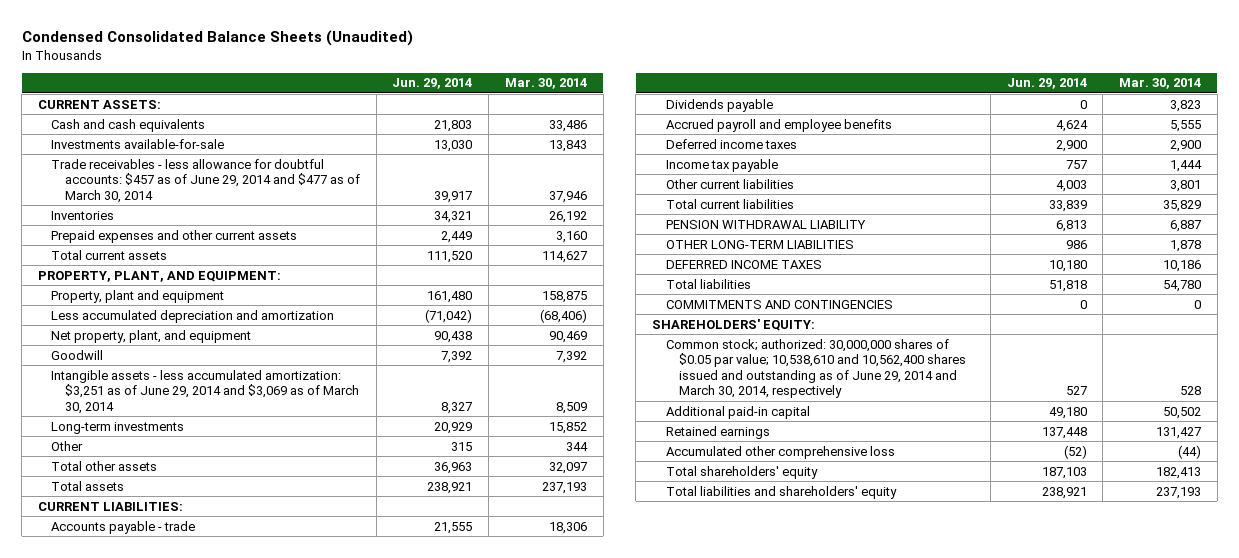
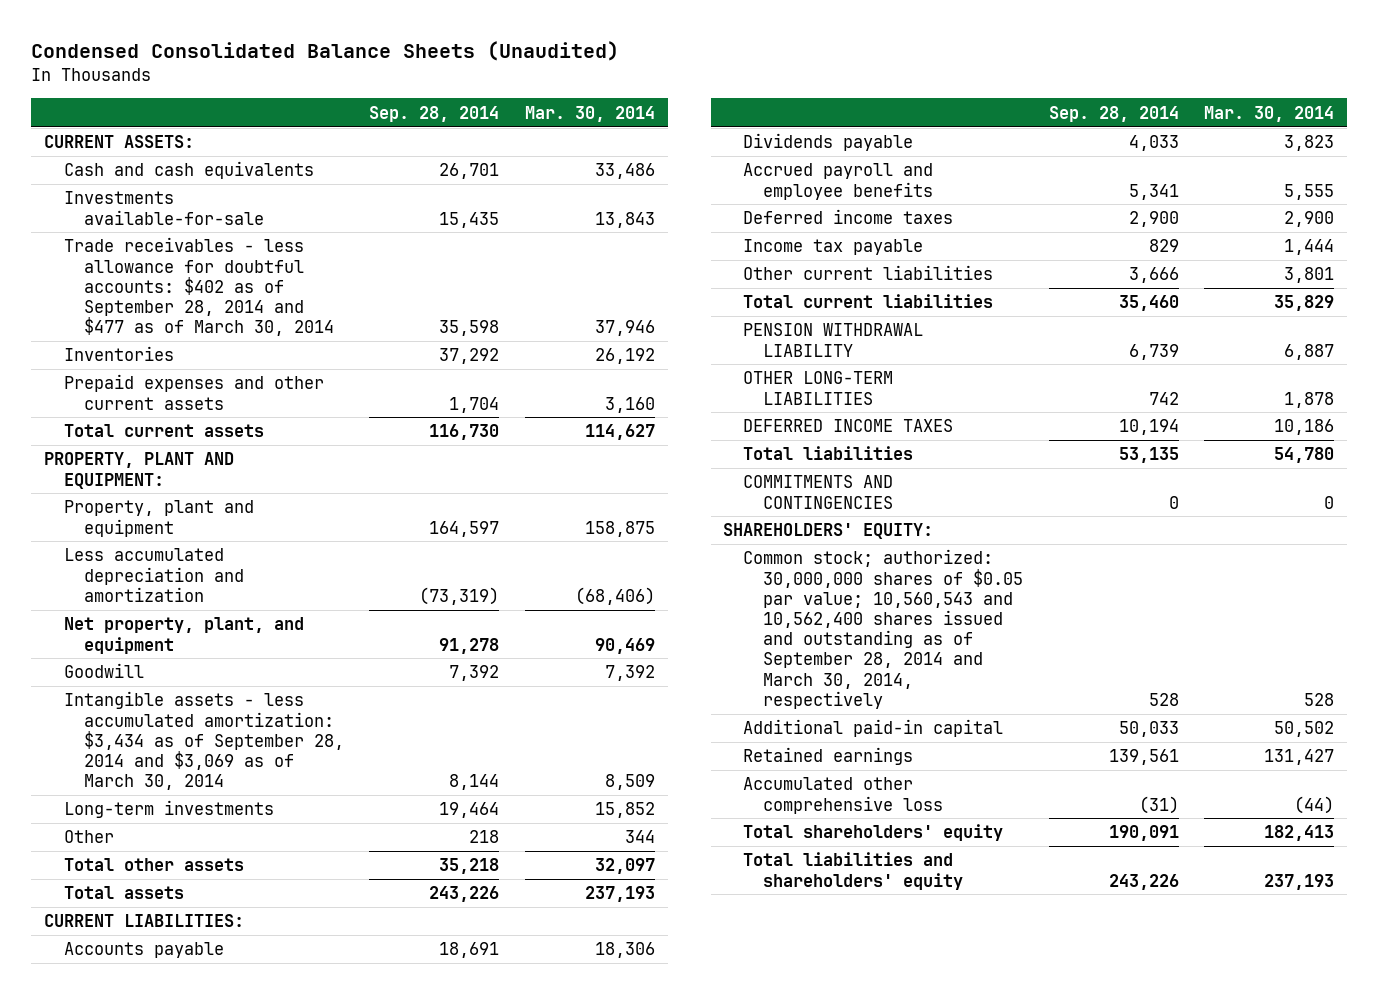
[392,78,473,90] Jun. 29, 2014 -> none
none -> [369,105,500,122] Sep. 28, 2014
[51,158,360,203] Trade receivables - less allowance for doubtful accounts: $457 as of June 29, 2014 and $477 as of March 30, 2014 -> [63,237,335,337] Trade receivables - less allowance for doubtful accounts: $402 as of September 28, 2014 and $477 as of March 30, 2014
[37,270,281,282] PROPERTY, PLANT, AND EQUIPMENT: -> [43,452,234,489] PROPERTY, PLANT AND EQUIPMENT:
[51,369,359,414] Intangible assets - less accumulated amortization: $3,251 as of June 29, 2014 and $3,069 as of March 30, 2014 -> [63,691,345,791] Intangible assets - less accumulated amortization: $3,434 as of September 28, 2014 and $3,069 as of March 30, 2014
[51,520,196,534] Accounts payable - trade -> [63,942,224,959] Accounts payable
[665,338,966,399] Common stock; authorized: 30,000,000 shares of $0.05 par value; 10,538,610 and 10,562,400 shares issued and outstanding as of June 29, 2014 and March 30, 2014, respectively -> [743,549,1024,709] Common stock; authorized: 30,000,000 shares of $0.05 par value; 10,560,543 and 10,562,400 shares issued and outstanding as of September 28, 2014 and March 30, 2014, respectively

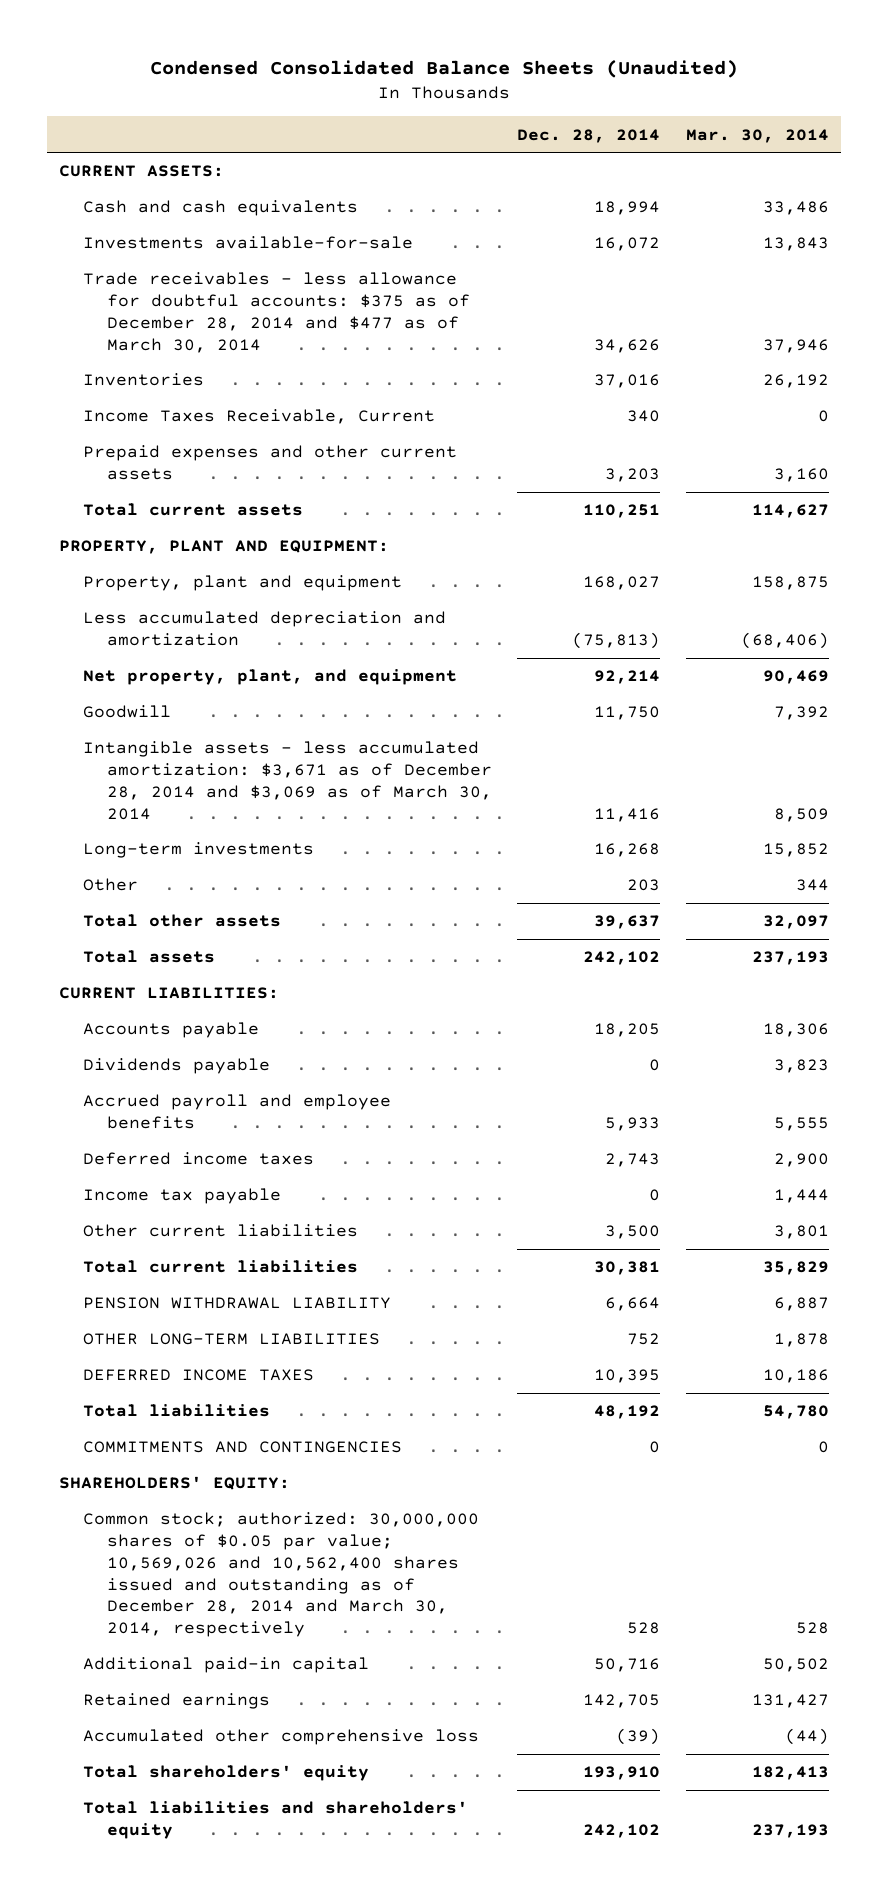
[369,105,500,122] Sep. 28, 2014 -> none
none -> [517,128,661,143] Dec. 28, 2014
[63,237,335,337] Trade receivables - less allowance for doubtful accounts: $402 as of September 28, 2014 and $477 as of March 30, 2014 -> [83,272,471,353] Trade receivables - less allowance for doubtful accounts: $375 as of December 28, 2014 and $477 as of March 30, 2014
none -> [83,409,436,425] Income Taxes Receivable, Current
[63,691,345,791] Intangible assets - less accumulated amortization: $3,434 as of September 28, 2014 and $3,069 as of March 30, 2014 -> [83,741,493,820] Intangible assets - less accumulated amortization: $3,671 as of December 28, 2014 and $3,069 as of March 30, 2014
[743,549,1024,709] Common stock; authorized: 30,000,000 shares of $0.05 par value; 10,560,543 and 10,562,400 shares issued and outstanding as of September 28, 2014 and March 30, 2014, respectively -> [83,1512,480,1638] Common stock; authorized: 30,000,000 shares of $0.05 par value; 10,569,026 and 10,562,400 shares issued and outstanding as of December 28, 2014 and March 30, 2014, respectively

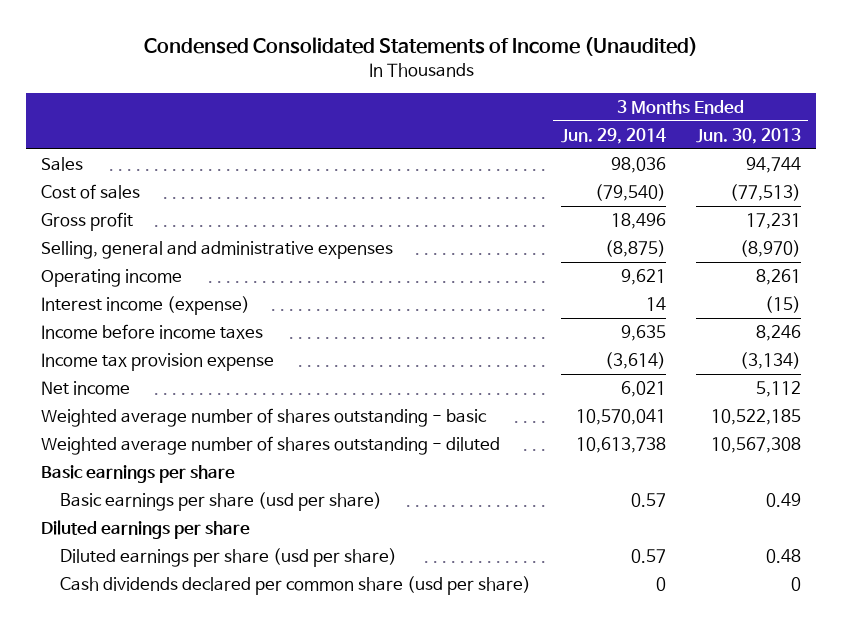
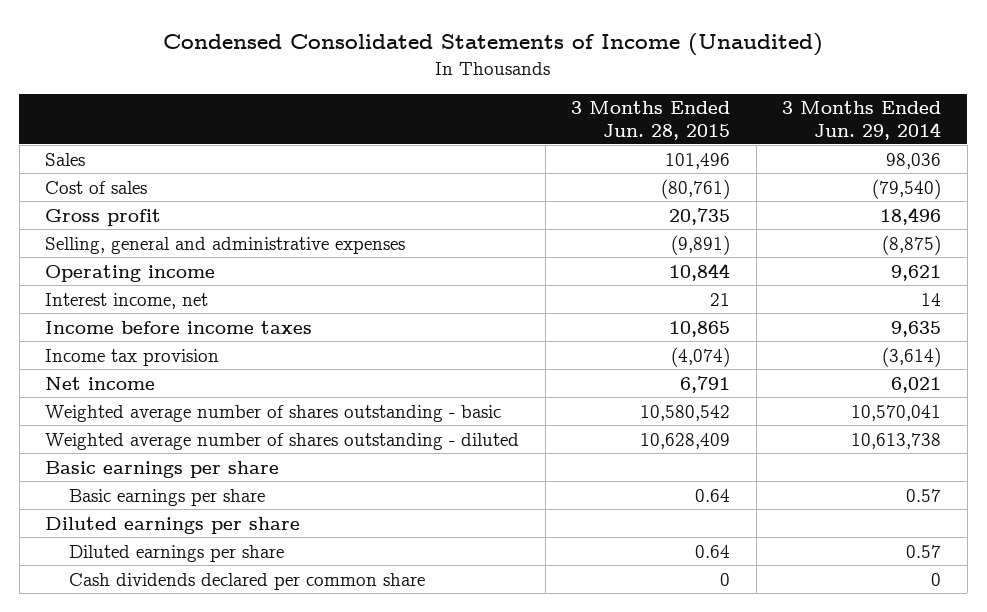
[695,127,801,144] Jun. 30, 2013 -> none
none -> [571,101,731,140] 3 Months Ended Jun. 28, 2015
[41,296,251,316] Interest income (expense) -> [45,292,209,309] Interest income, net
[41,353,275,372] Income tax provision expense -> [45,348,220,366] Income tax provision
[59,492,382,512] Basic earnings per share (usd per share) -> [68,488,265,506] Basic earnings per share
[59,548,397,568] Diluted earnings per share (usd per share) -> [68,544,284,562] Diluted earnings per share
[59,576,531,596] Cash dividends declared per common share (usd per share) -> [68,572,425,590] Cash dividends declared per common share

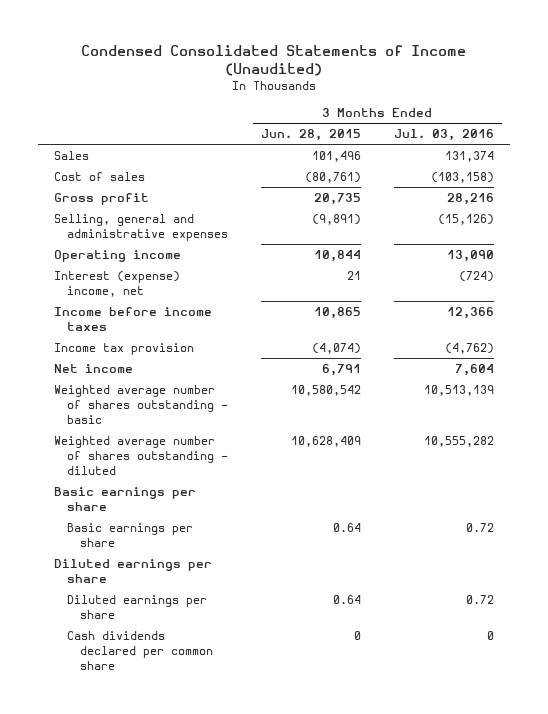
[782,101,942,140] 3 Months Ended Jun. 29, 2014 -> none
none -> [393,129,494,142] Jul. 03, 2016
[45,292,209,309] Interest income, net -> [54,271,181,298] Interest (expense) income, net

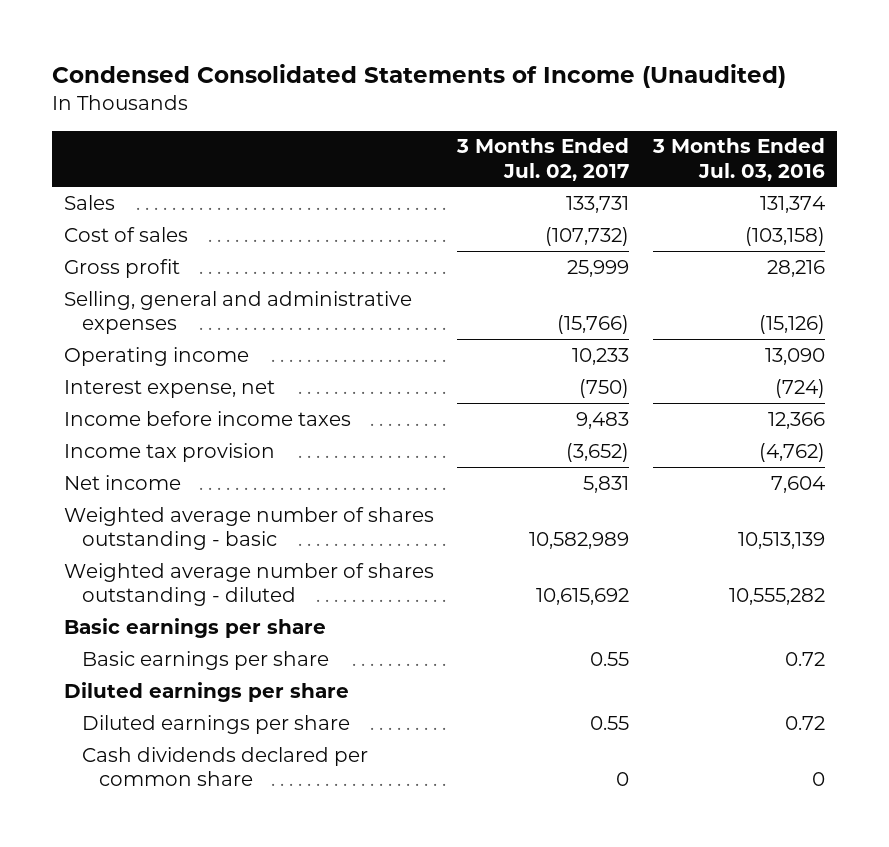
[261,129,362,142] Jun. 28, 2015 -> none
none -> [456,138,630,181] 3 Months Ended Jul. 02, 2017
[54,271,181,298] Interest (expense) income, net -> [64,379,276,398] Interest expense, net

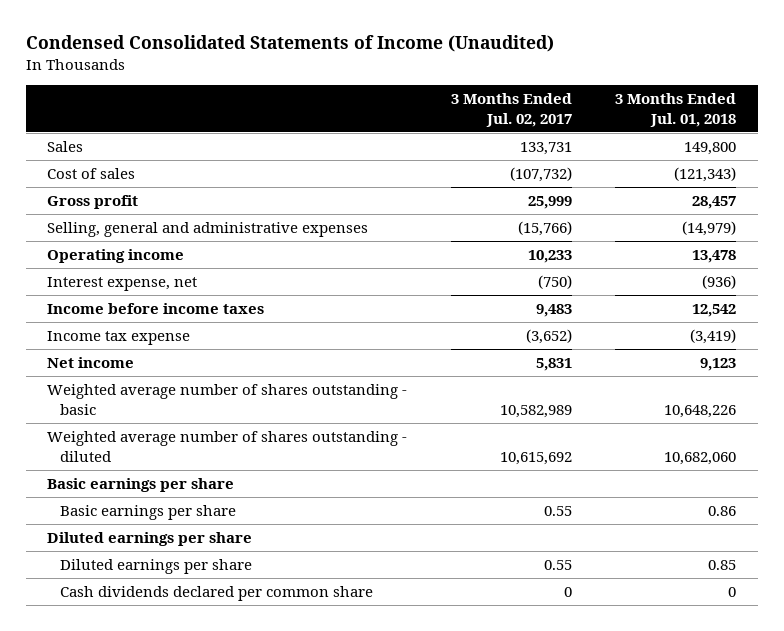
[651,138,825,181] 3 Months Ended Jul. 03, 2016 -> none
none -> [615,93,737,127] 3 Months Ended Jul. 01, 2018
[64,442,276,462] Income tax provision -> [47,331,191,346] Income tax expense

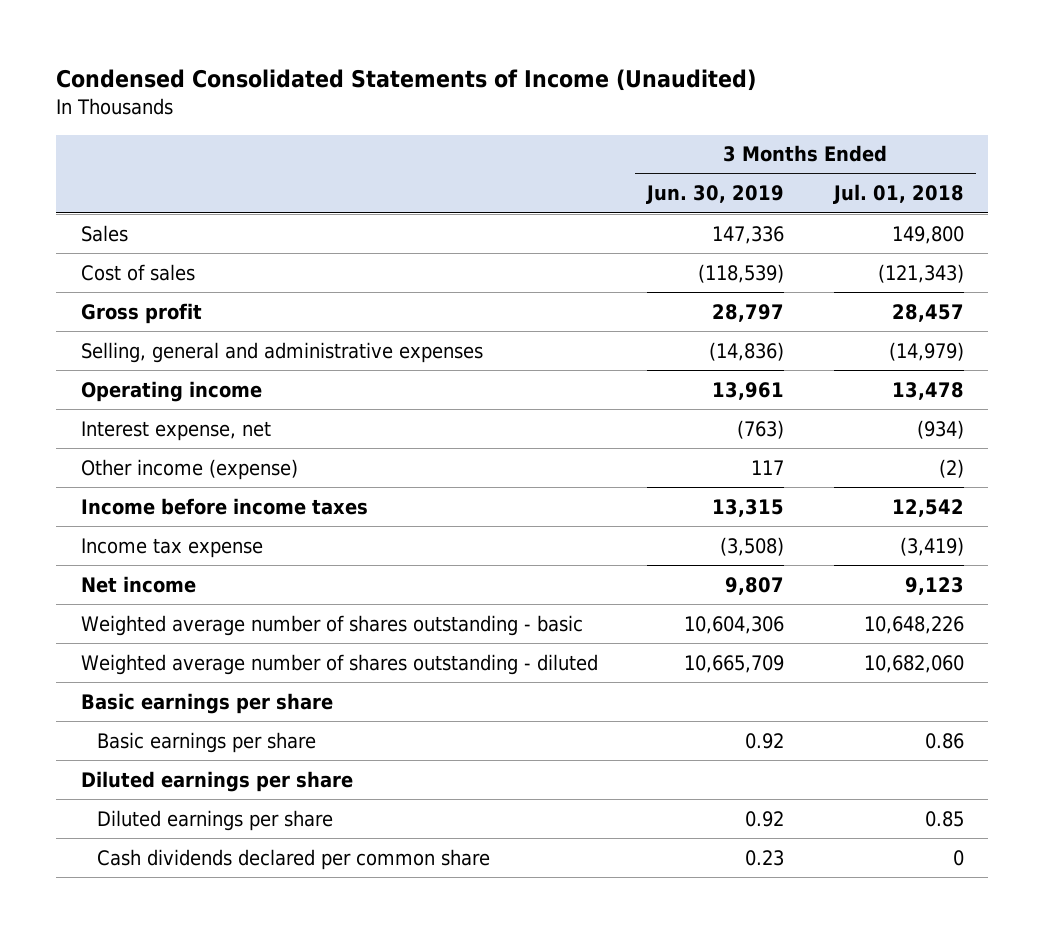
[450,93,572,127] 3 Months Ended Jul. 02, 2017 -> none
none -> [646,185,785,205] Jun. 30, 2019
[702,275,737,290] (936) -> [916,419,964,439] (934)
none -> [80,458,298,480] Other income (expense)

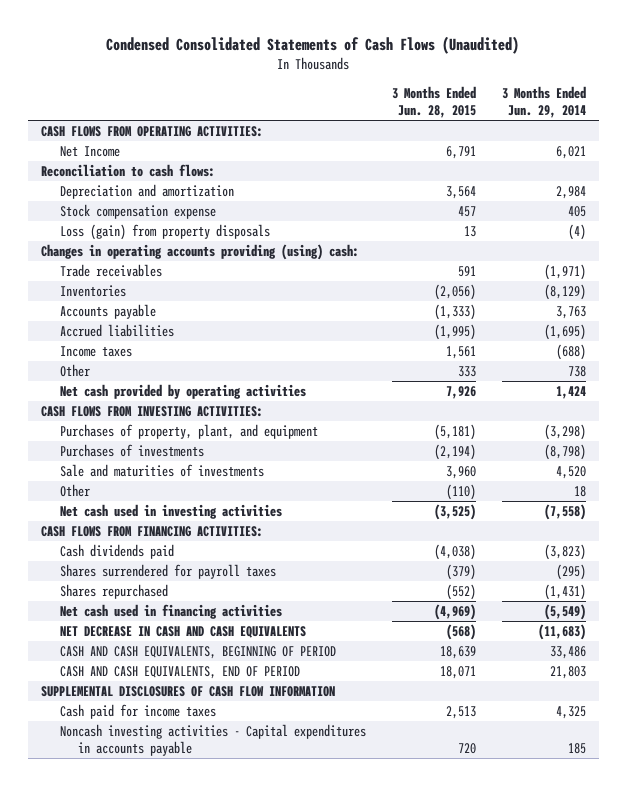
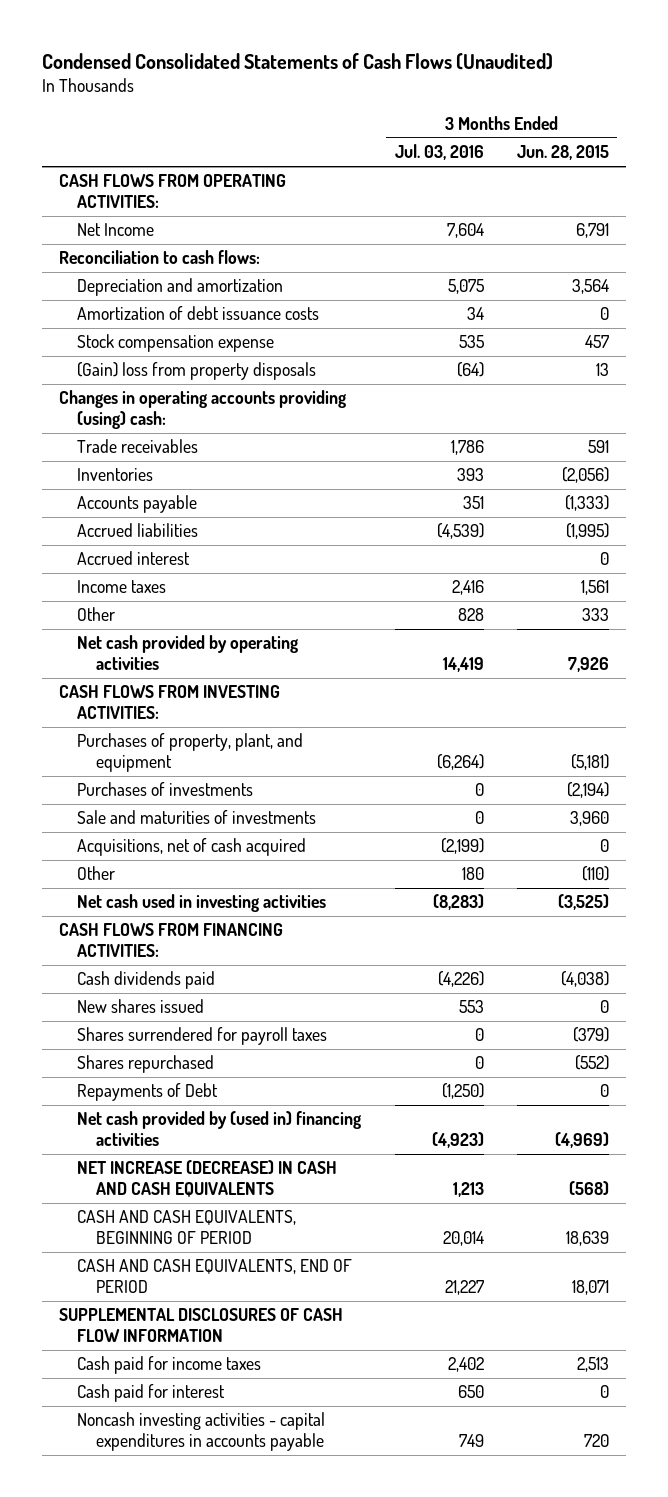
[501,85,586,118] 3 Months Ended Jun. 29, 2014 -> none
none -> [394,144,484,161] Jul. 03, 2016
none -> [77,306,320,321] Amortization of debt issuance costs
[59,224,270,241] Loss (gain) from property disposals -> [77,362,317,381] (Gain) loss from property disposals
none -> [77,551,191,566] Accrued interest
none -> [77,838,307,857] Acquisitions, net of cash acquired
none -> [77,999,205,1014] New shares issued
none -> [77,1083,219,1102] Repayments of Debt
[59,604,282,620] Net cash used in financing activities -> [77,1111,362,1147] Net cash provided by (used in) financing activities
[59,626,306,639] NET DECREASE IN CASH AND CASH EQUIVALENTS -> [77,1160,338,1198] NET INCREASE (DECREASE) IN CASH AND CASH EQUIVALENTS
none -> [77,1384,226,1403] Cash paid for interest
[59,724,366,756] Noncash investing activities - Capital expenditures in accounts payable -> [77,1412,326,1452] Noncash investing activities - capital expenditures in accounts payable

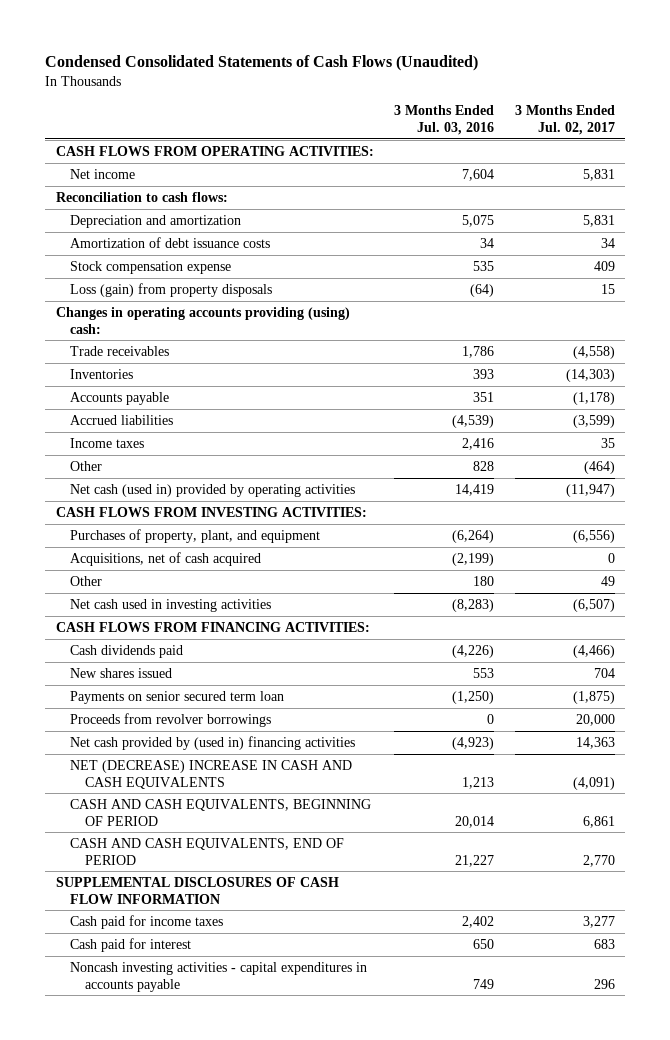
[516,145,609,161] Jun. 28, 2015 -> none
none -> [514,105,615,135] 3 Months Ended Jul. 02, 2017
[77,223,155,237] Net Income -> [70,168,136,179] Net income
[77,362,317,381] (Gain) loss from property disposals -> [70,282,273,297] Loss (gain) from property disposals
[77,551,191,566] Accrued interest -> none
[77,635,299,671] Net cash provided by operating activities -> [70,483,356,497] Net cash (used in) provided by operating activities
[77,782,254,797] Purchases of investments -> none
[77,810,317,825] Sale and maturities of investments -> none
[77,1027,328,1046] Shares surrendered for payroll taxes -> none
[77,1055,215,1074] Shares repurchased -> none
[77,1083,219,1102] Repayments of Debt -> [70,690,285,704] Payments on senior secured term loan
none -> [70,712,272,727] Proceeds from revolver borrowings
[77,1160,338,1198] NET INCREASE (DECREASE) IN CASH AND CASH EQUIVALENTS -> [70,759,353,789] NET (DECREASE) INCREASE IN CASH AND CASH EQUIVALENTS

